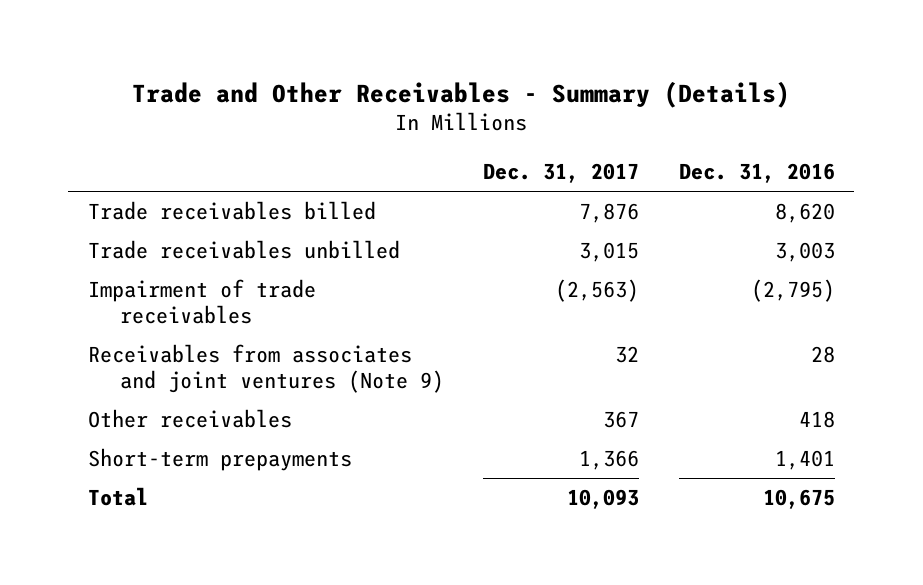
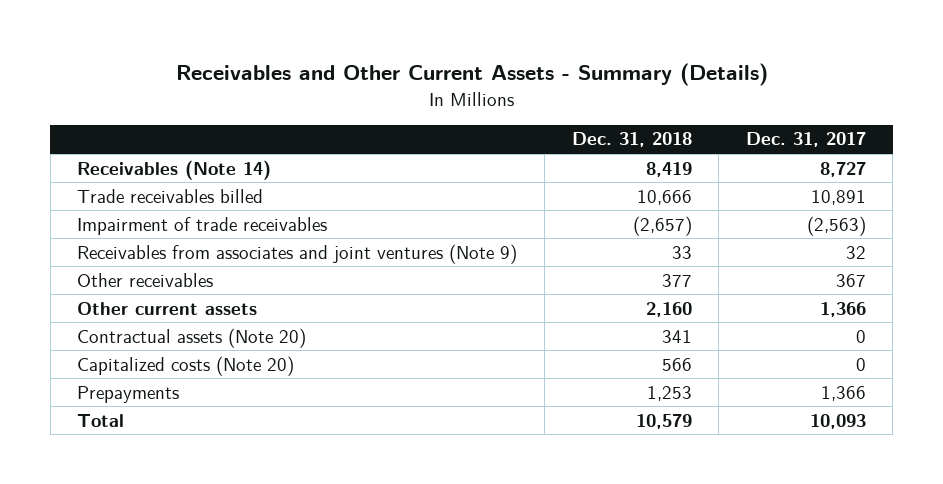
[132,80,791,108] Trade and Other Receivables - Summary (Details) -> [175,62,768,86] Receivables and Other Current Assets - Summary (Details)
[678,163,835,184] Dec. 31, 2016 -> none
none -> [571,132,692,148] Dec. 31, 2018
[87,240,400,260] Trade receivables unbilled -> none
none -> [77,159,272,180] Receivables (Note 14)
[579,203,640,224] 7,876 -> [810,189,866,205] 10,891
none -> [77,301,258,315] Other current assets
none -> [77,327,307,348] Contractual assets (Note 20)
none -> [77,355,295,376] Capitalized costs (Note 20)
[87,448,352,472] Short-term prepayments -> [77,385,180,403] Prepayments

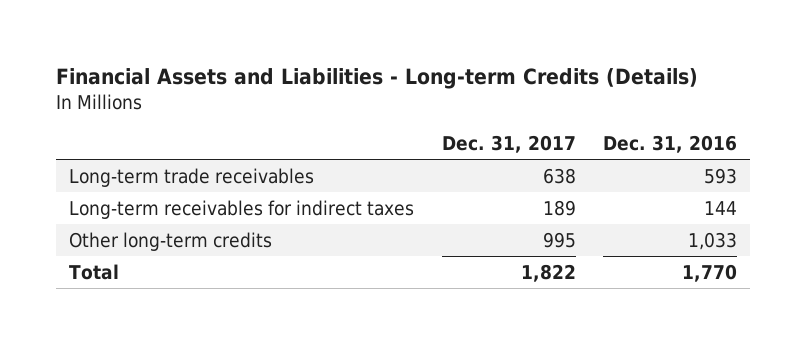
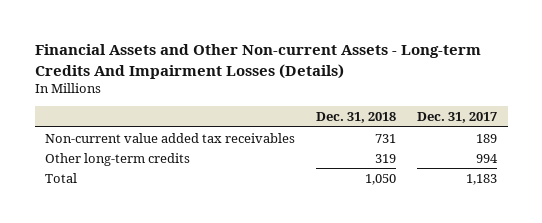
[55,68,698,90] Financial Assets and Liabilities - Long-term Credits (Details) -> [34,44,481,79] Financial Assets and Other Non-current Assets - Long-term Credits And Impairment Losses (Details)
[602,135,737,154] Dec. 31, 2016 -> none
none -> [316,112,397,124] Dec. 31, 2018
[69,167,315,187] Long-term trade receivables -> none
[69,199,415,219] Long-term receivables for indirect taxes -> [45,132,296,143] Non-current value added tax receivables
[542,231,576,248] 995 -> [476,153,499,163] 994
[520,263,576,282] 1,822 -> [466,173,498,185] 1,183

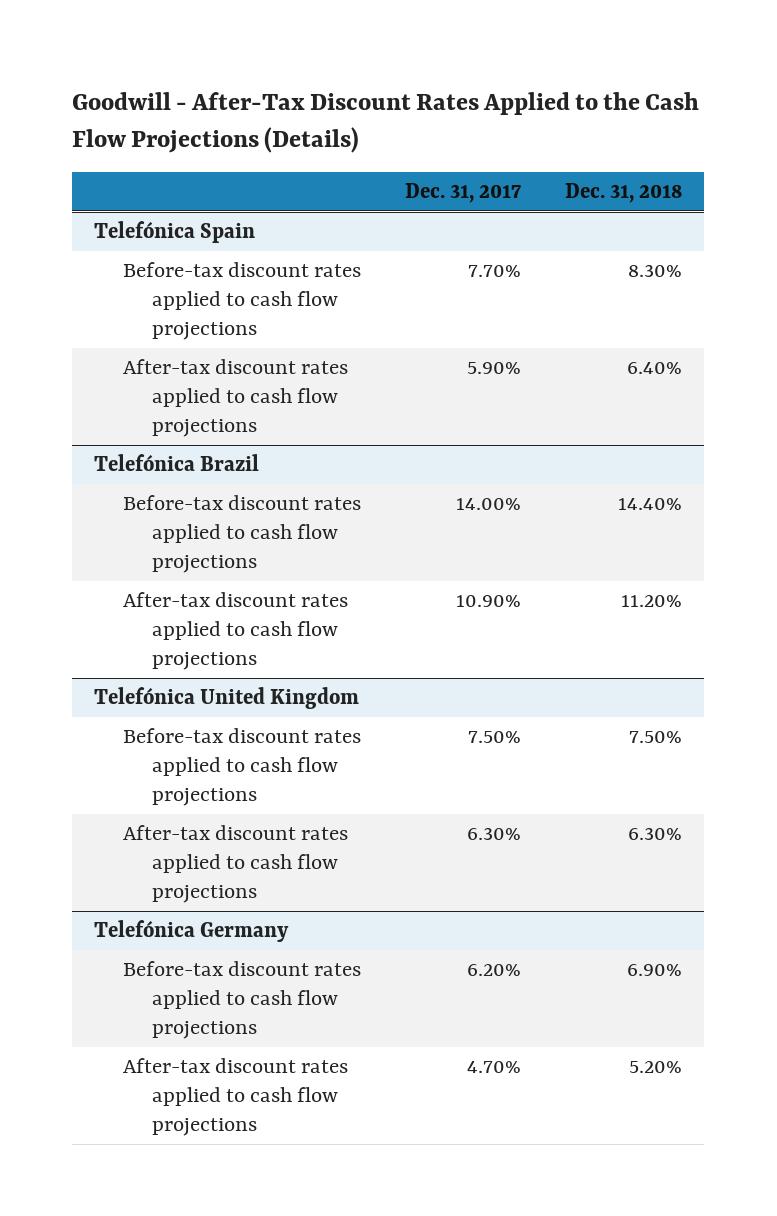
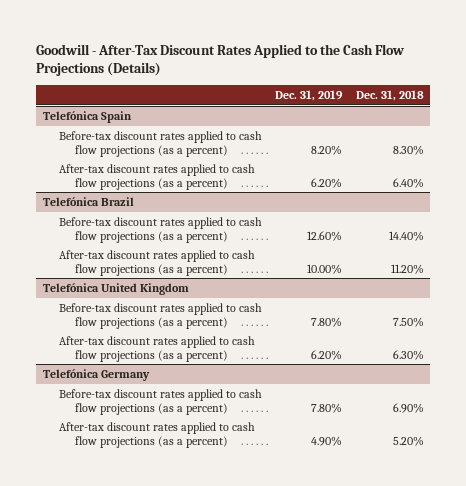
[405,183,522,204] Dec. 31, 2017 -> none
none -> [275,89,344,101] Dec. 31, 2019
[123,262,362,341] Before-tax discount rates applied to cash flow projections -> [58,130,262,157] Before-tax discount rates applied to cash flow projections (as a percent)
[123,359,349,438] After-tax discount rates applied to cash flow projections -> [58,163,255,190] After-tax discount rates applied to cash flow projections (as a percent)
[123,495,362,574] Before-tax discount rates applied to cash flow projections -> [58,216,262,243] Before-tax discount rates applied to cash flow projections (as a percent)
[123,592,349,671] After-tax discount rates applied to cash flow projections -> [58,249,255,276] After-tax discount rates applied to cash flow projections (as a percent)
[123,728,362,807] Before-tax discount rates applied to cash flow projections -> [58,302,262,329] Before-tax discount rates applied to cash flow projections (as a percent)
[123,825,349,904] After-tax discount rates applied to cash flow projections -> [58,335,255,362] After-tax discount rates applied to cash flow projections (as a percent)
[123,961,362,1040] Before-tax discount rates applied to cash flow projections -> [58,388,262,415] Before-tax discount rates applied to cash flow projections (as a percent)
[123,1058,349,1137] After-tax discount rates applied to cash flow projections -> [58,421,255,448] After-tax discount rates applied to cash flow projections (as a percent)

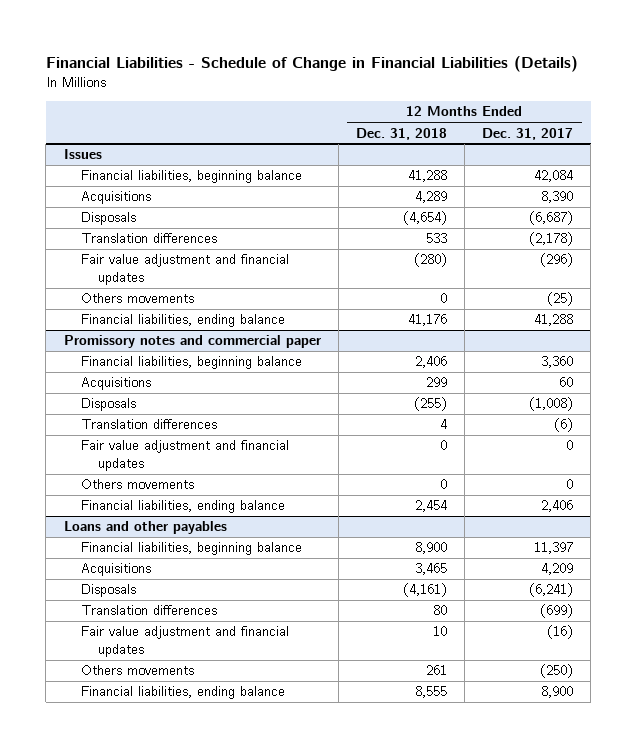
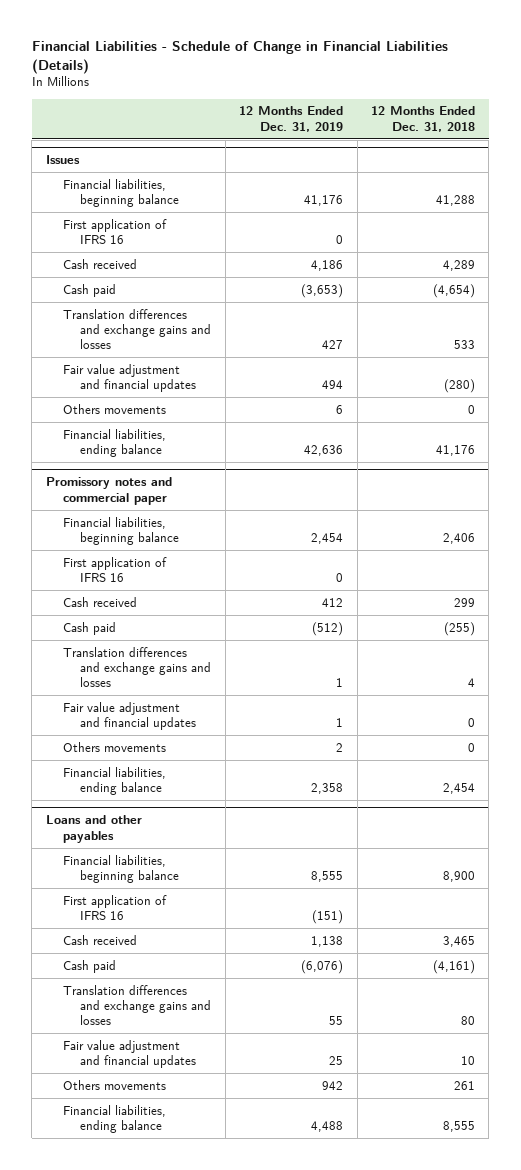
[482,127,574,140] Dec. 31, 2017 -> none
none -> [239,106,344,132] 12 Months Ended Dec. 31, 2019
none -> [63,218,168,244] First application of IFRS 16
[80,191,151,205] Acquisitions -> [63,258,138,269] Cash received
[80,212,136,226] Disposals -> [63,283,117,297] Cash paid
[80,233,217,244] Translation differences -> [63,308,212,350] Translation differences and exchange gains and losses
none -> [63,556,168,582] First application of IFRS 16
[80,377,151,391] Acquisitions -> [63,596,138,607] Cash received
[80,398,136,412] Disposals -> [63,621,117,635] Cash paid
[80,419,217,430] Translation differences -> [63,646,212,688] Translation differences and exchange gains and losses
none -> [63,894,168,920] First application of IFRS 16
[80,563,151,577] Acquisitions -> [63,934,138,945] Cash received
[80,584,136,598] Disposals -> [63,959,117,973] Cash paid
[80,605,217,616] Translation differences -> [63,984,212,1026] Translation differences and exchange gains and losses

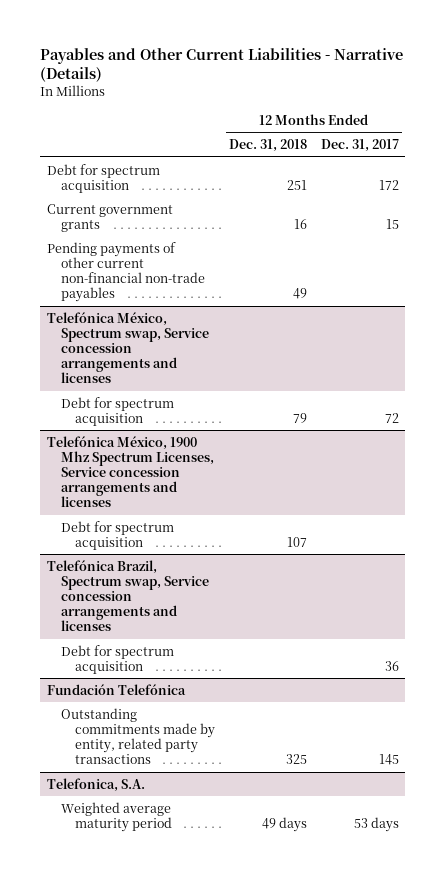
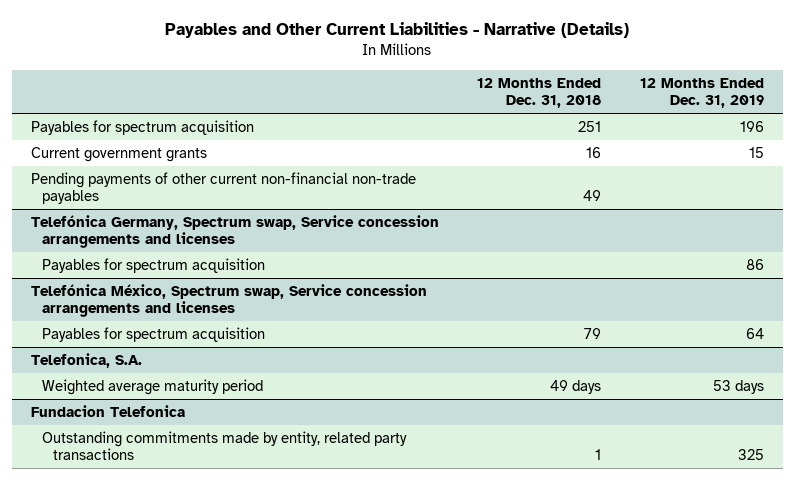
[320,139,399,153] Dec. 31, 2017 -> none
none -> [639,78,764,109] 12 Months Ended Dec. 31, 2019
[46,163,160,193] Debt for spectrum acquisition -> [31,120,255,136] Payables for spectrum acquisition
none -> [31,215,440,249] Telefónica Germany, Spectrum swap, Service concession arrangements and licenses
none -> [42,258,266,274] Payables for spectrum acquisition
[46,435,215,508] Telefónica México, 1900 Mhz Spectrum Licenses, Service concession arrangements and licenses -> none
[61,520,175,550] Debt for spectrum acquisition -> none
[46,559,210,632] Telefónica Brazil, Spectrum swap, Service concession arrangements and licenses -> none
[61,644,175,674] Debt for spectrum acquisition -> none
[46,683,186,695] Fundación Telefónica -> none
[61,707,216,765] Outstanding commitments made by entity, related party transactions -> none
[61,396,175,426] Debt for spectrum acquisition -> [42,327,266,343] Payables for spectrum acquisition
none -> [31,405,186,418] Fundacion Telefonica
none -> [42,431,408,461] Outstanding commitments made by entity, related party transactions

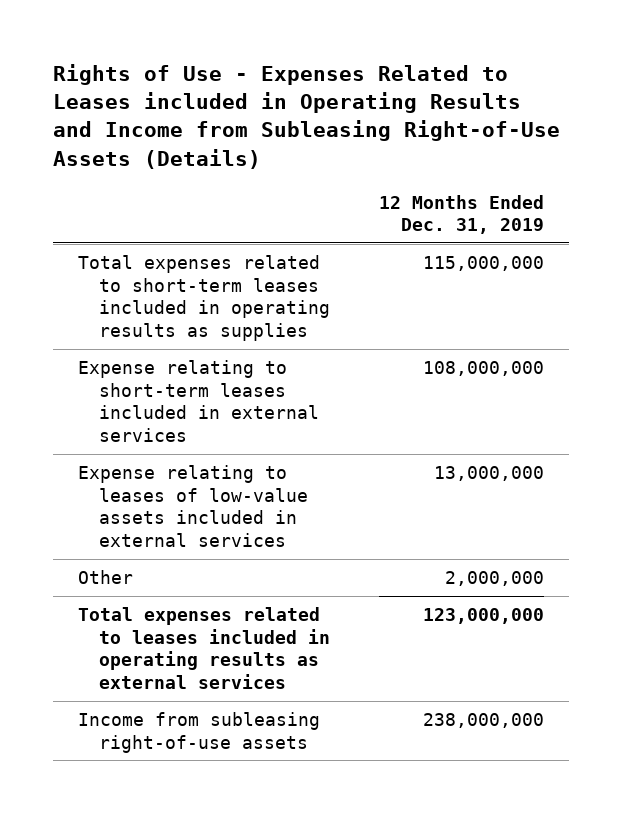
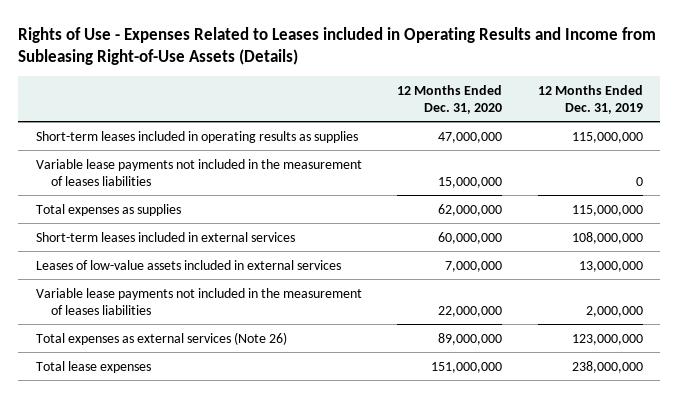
none -> [397,84,503,114] 12 Months Ended Dec. 31, 2020
[77,254,330,341] Total expenses related to short-term leases included in operating results as supplies -> [35,130,358,143] Short-term leases included in operating results as supplies
none -> [35,158,362,186] Variable lease payments not included in the measurement of leases liabilities
none -> [35,203,181,216] Total expenses as supplies
[77,359,319,442] Expense relating to short-term leases included in external services -> [35,231,295,242] Short-term leases included in external services
[77,464,308,547] Expense relating to leases of low-value assets included in external services -> [35,259,341,270] Leases of low-value assets included in external services
[77,569,133,584] Other -> [35,287,362,315] Variable lease payments not included in the measurement of leases liabilities
[77,606,330,689] Total expenses related to leases included in operating results as external services -> [35,331,287,345] Total expenses as external services (Note 26)
[77,711,320,753] Income from subleasing right-of-use assets -> [35,360,151,373] Total lease expenses

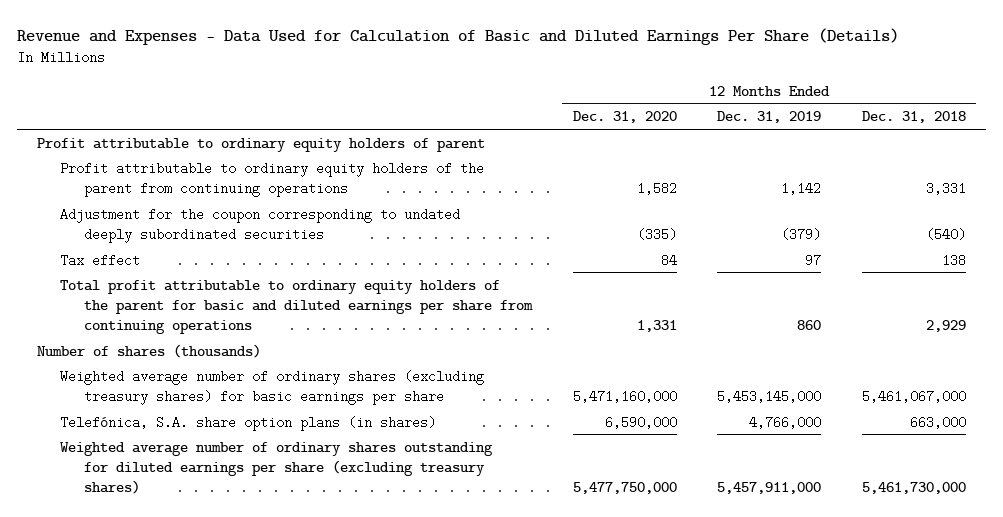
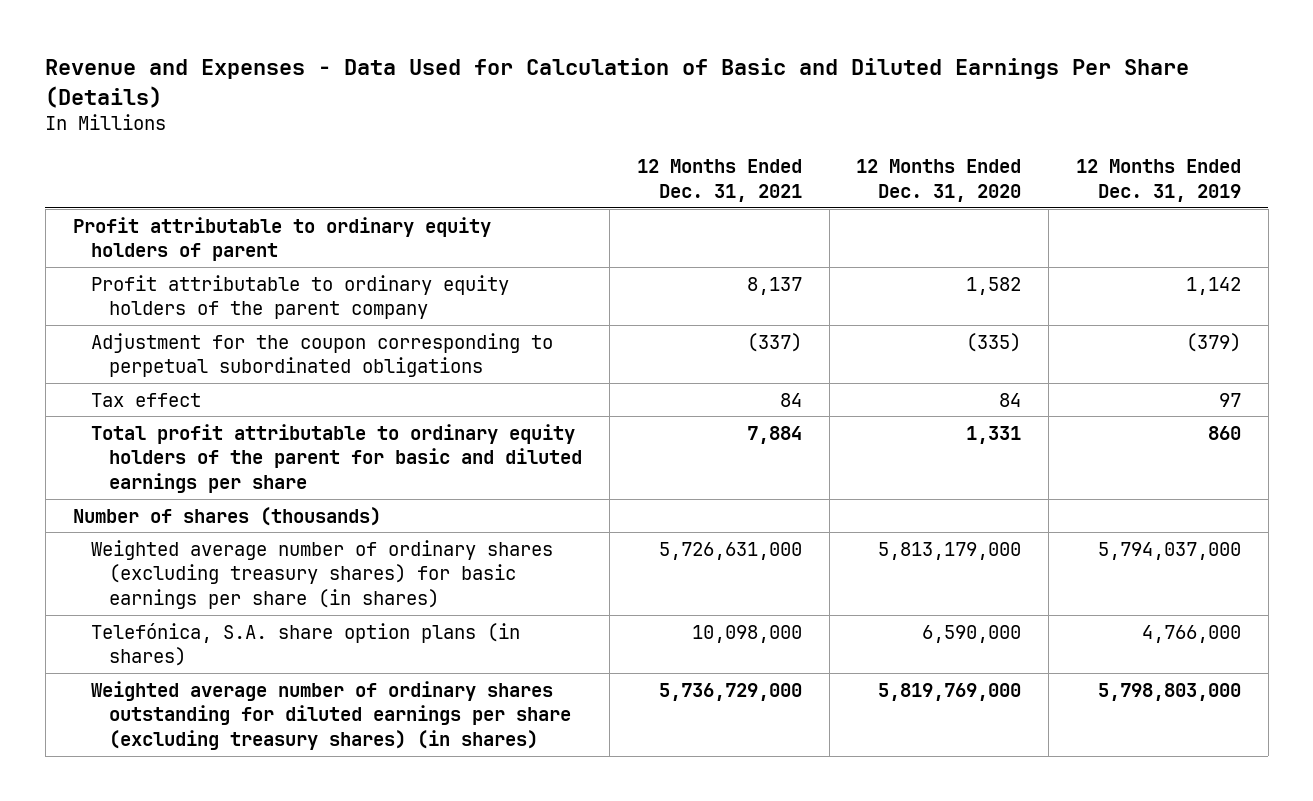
[862,111,967,124] Dec. 31, 2018 -> none
none -> [636,159,802,202] 12 Months Ended Dec. 31, 2021
[60,161,485,197] Profit attributable to ordinary equity holders of the parent from continuing operations -> [90,274,509,320] Profit attributable to ordinary equity holders of the parent company
[60,207,461,243] Adjustment for the coupon corresponding to undated deeply subordinated securities -> [90,332,553,378] Adjustment for the coupon corresponding to perpetual subordinated obligations
[60,279,533,334] Total profit attributable to ordinary equity holders of the parent for basic and diluted earnings per share from continuing operations -> [90,423,583,493] Total profit attributable to ordinary equity holders of the parent for basic and diluted earnings per share
[60,369,485,405] Weighted average number of ordinary shares (excluding treasury shares) for basic earnings per share -> [90,539,553,609] Weighted average number of ordinary shares (excluding treasury shares) for basic earnings per share (in shares)
[572,389,677,403] 5,471,160,000 -> [878,541,1022,560] 5,813,179,000
[717,389,822,403] 5,453,145,000 -> [1097,541,1241,560] 5,794,037,000
[60,441,494,494] Weighted average number of ordinary shares outstanding for diluted earnings per share (excluding treasury shares) -> [90,680,572,750] Weighted average number of ordinary shares outstanding for diluted earnings per share (excluding treasury shares) (in shares)
[572,481,677,494] 5,477,750,000 -> [878,682,1022,701] 5,819,769,000
[717,481,822,494] 5,457,911,000 -> [1097,682,1241,701] 5,798,803,000

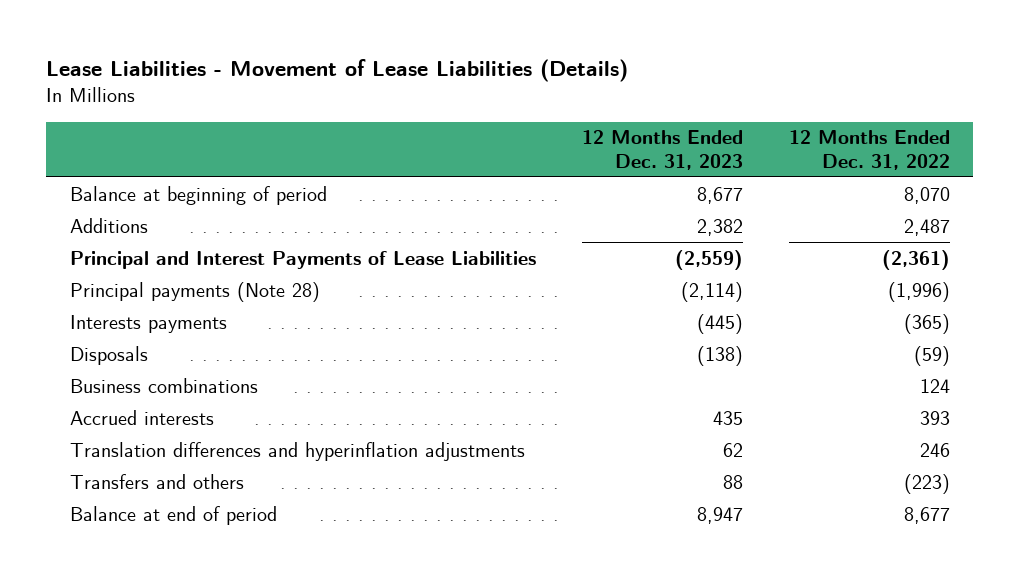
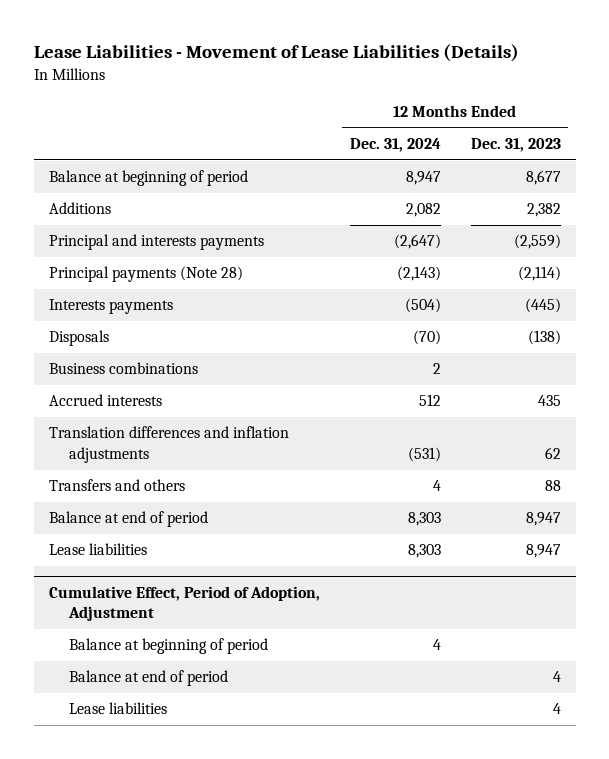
[789,130,951,170] 12 Months Ended Dec. 31, 2022 -> none
none -> [349,138,441,153] Dec. 31, 2024
[69,250,536,269] Principal and Interest Payments of Lease Liabilities -> [48,234,264,251] Principal and interests payments
[69,441,525,461] Translation differences and hyperinflation adjustments -> [48,426,289,464] Translation differences and inflation adjustments
none -> [48,543,147,556] Lease liabilities
none -> [48,585,320,622] Cumulative Effect, Period of Adoption, Adjustment
none -> [68,638,268,655] Balance at beginning of period
none -> [68,670,228,687] Balance at end of period
none -> [68,702,167,715] Lease liabilities

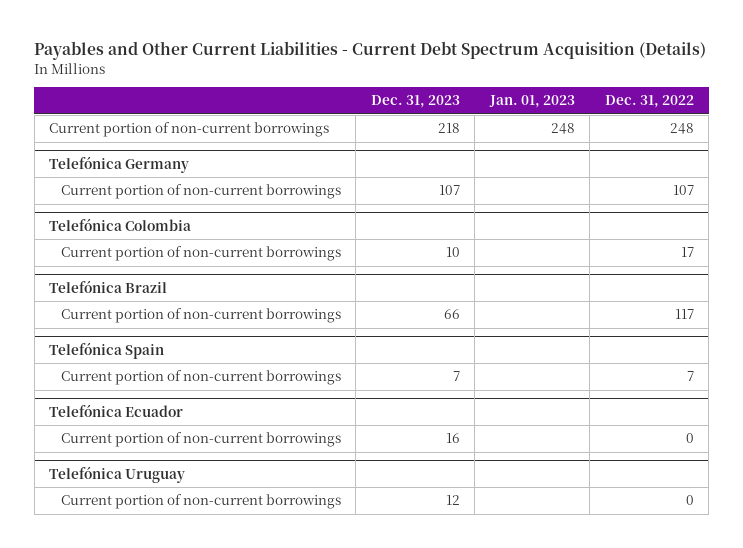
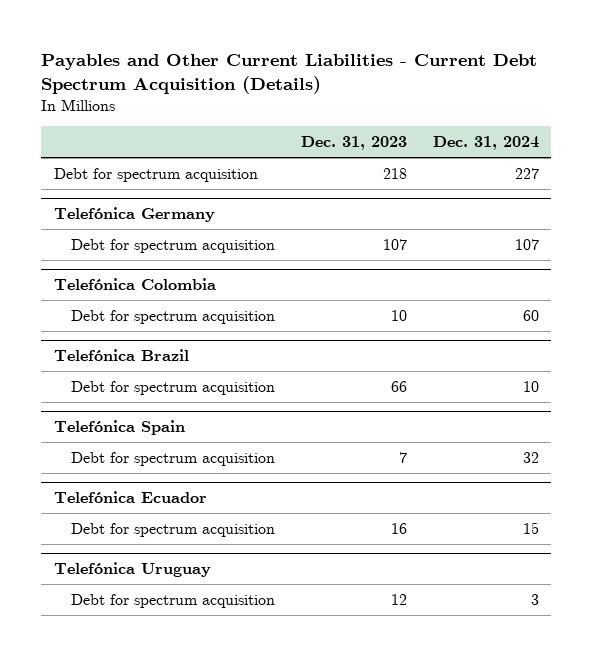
[488,95,575,109] Jan. 01, 2023 -> none
[604,95,694,109] Dec. 31, 2022 -> none
none -> [432,136,539,151] Dec. 31, 2024
[49,122,330,138] Current portion of non-current borrowings -> [54,167,259,182] Debt for spectrum acquisition
[60,184,341,200] Current portion of non-current borrowings -> [71,238,276,253] Debt for spectrum acquisition
[60,246,341,262] Current portion of non-current borrowings -> [71,309,276,324] Debt for spectrum acquisition
[60,308,341,324] Current portion of non-current borrowings -> [71,380,276,395] Debt for spectrum acquisition
[60,370,341,386] Current portion of non-current borrowings -> [71,451,276,466] Debt for spectrum acquisition
[60,432,341,448] Current portion of non-current borrowings -> [71,522,276,537] Debt for spectrum acquisition
[60,494,341,510] Current portion of non-current borrowings -> [71,593,276,608] Debt for spectrum acquisition

